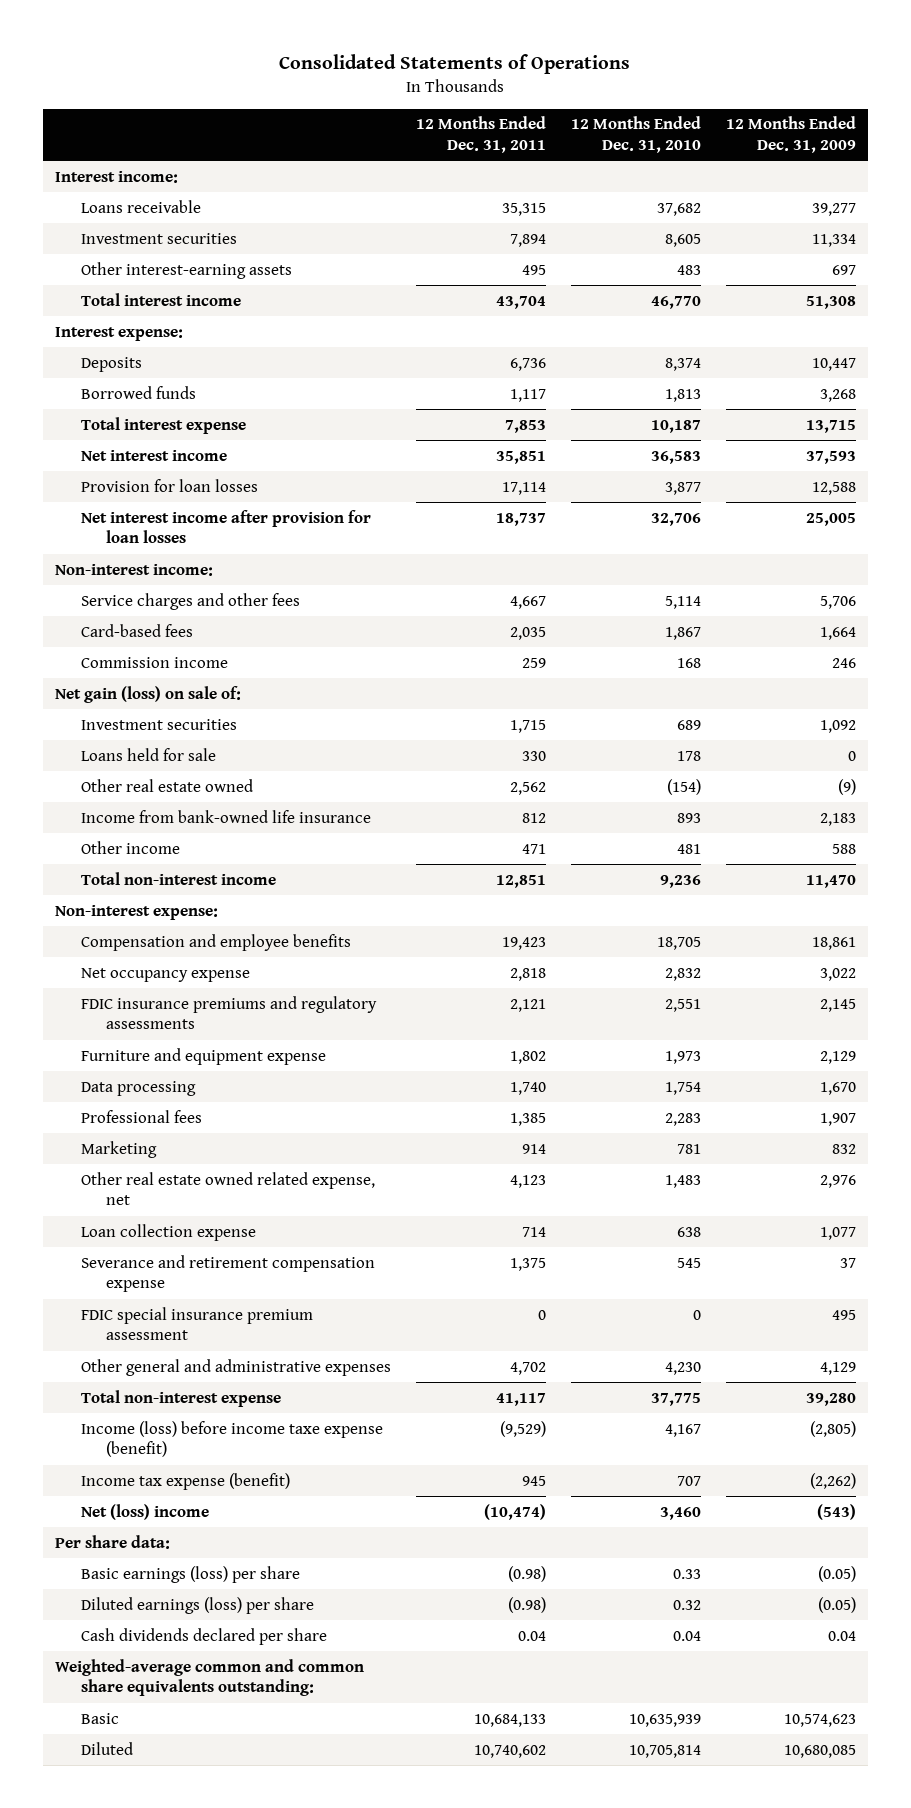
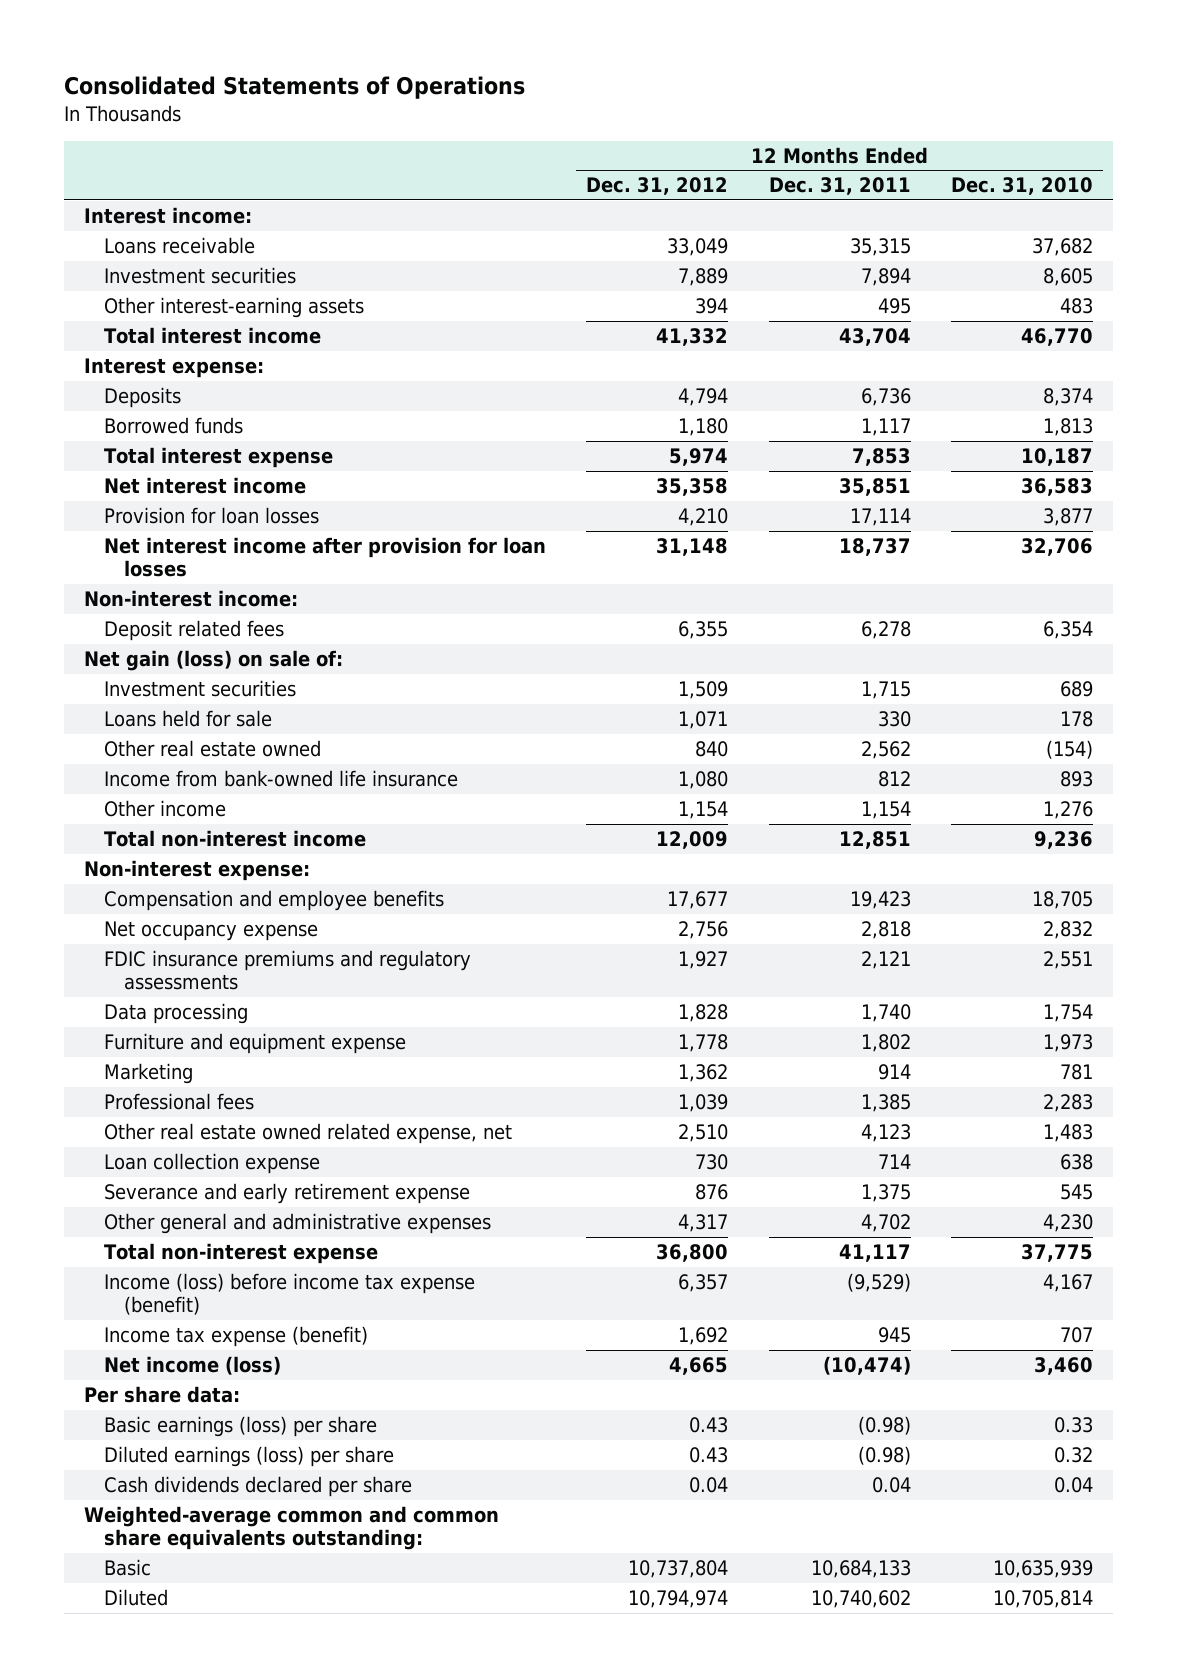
[725,116,856,154] 12 Months Ended Dec. 31, 2009 -> none
none -> [586,177,729,196] Dec. 31, 2012
[80,592,300,610] Service charges and other fees -> none
[80,623,193,637] Card-based fees -> none
[80,656,228,668] Commission income -> none
none -> [104,619,285,641] Deposit related fees
[521,843,546,854] 471 -> [860,800,911,819] 1,154
[676,843,701,854] 481 -> [1042,800,1093,819] 1,276
[80,1047,326,1065] Furniture and equipment expense -> [104,1032,407,1054] Furniture and equipment expense
[80,1109,202,1123] Professional fees -> [104,1092,255,1110] Professional fees
[80,1306,313,1341] FDIC special insurance premium assessment -> none
[80,1254,375,1293] Severance and retirement compensation expense -> [104,1182,471,1204] Severance and early retirement expense
[80,1420,383,1458] Income (loss) before income taxe expense (benefit) -> [104,1272,476,1316] Income (loss) before income tax expense (benefit)
[80,1503,209,1520] Net (loss) income -> [104,1355,282,1375] Net income (loss)

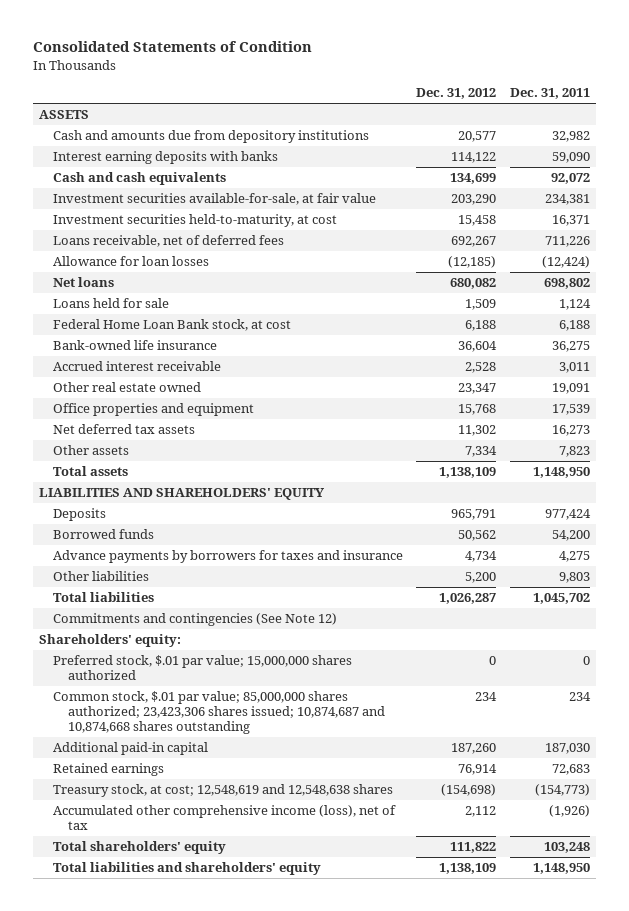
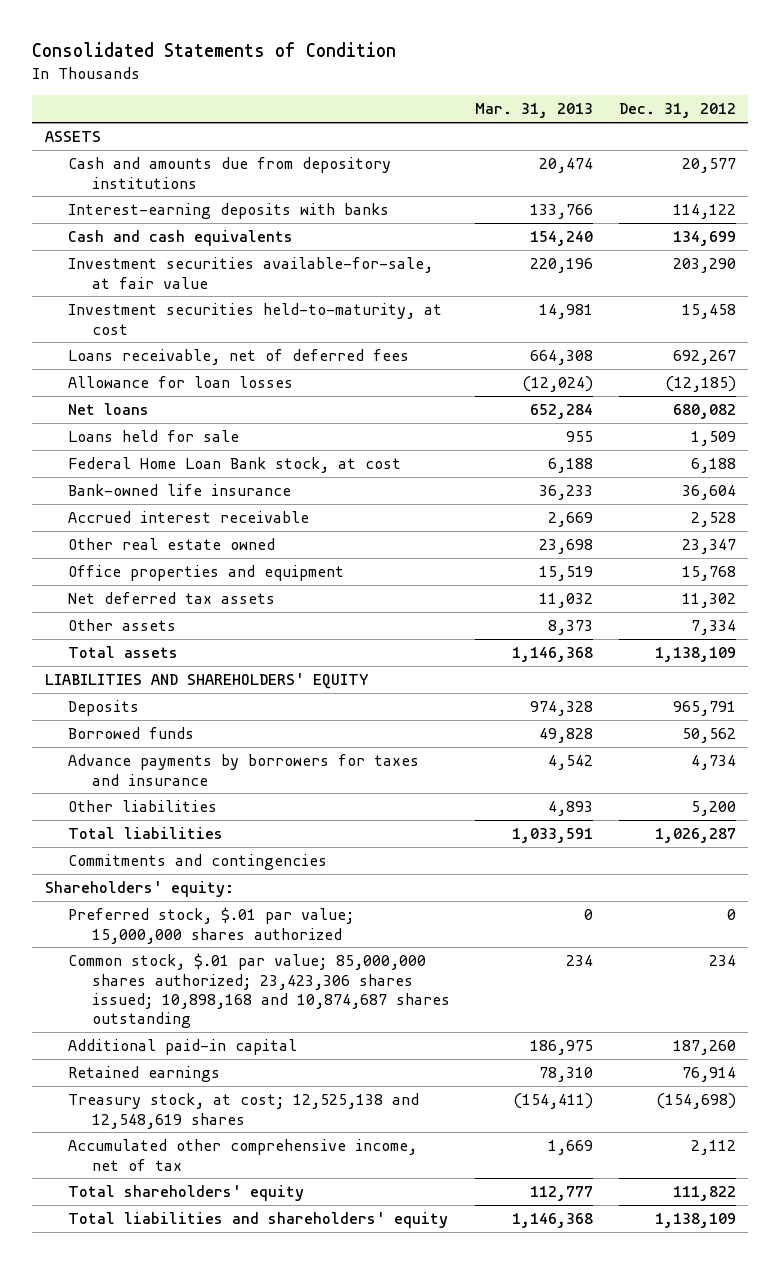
[509,88,590,100] Dec. 31, 2011 -> none
none -> [475,103,594,119] Mar. 31, 2013
[53,151,279,165] Interest earning deposits with banks -> [68,203,390,220] Interest-earning deposits with banks
[53,613,338,627] Commitments and contingencies (See Note 12) -> [68,854,328,871] Commitments and contingencies
[53,691,385,734] Common stock, $.01 par value; 85,000,000 shares authorized; 23,423,306 shares issued; 10,874,687 and 10,874,668 shares outstanding -> [68,953,450,1029] Common stock, $.01 par value; 85,000,000 shares authorized; 23,423,306 shares issued; 10,898,168 and 10,874,687 shares outstanding
[53,784,394,798] Treasury stock, at cost; 12,548,619 and 12,548,638 shares -> [68,1093,420,1129] Treasury stock, at cost; 12,525,138 and 12,548,619 shares
[53,805,397,830] Accumulated other comprehensive income (loss), net of tax -> [68,1139,418,1171] Accumulated other comprehensive income, net of tax

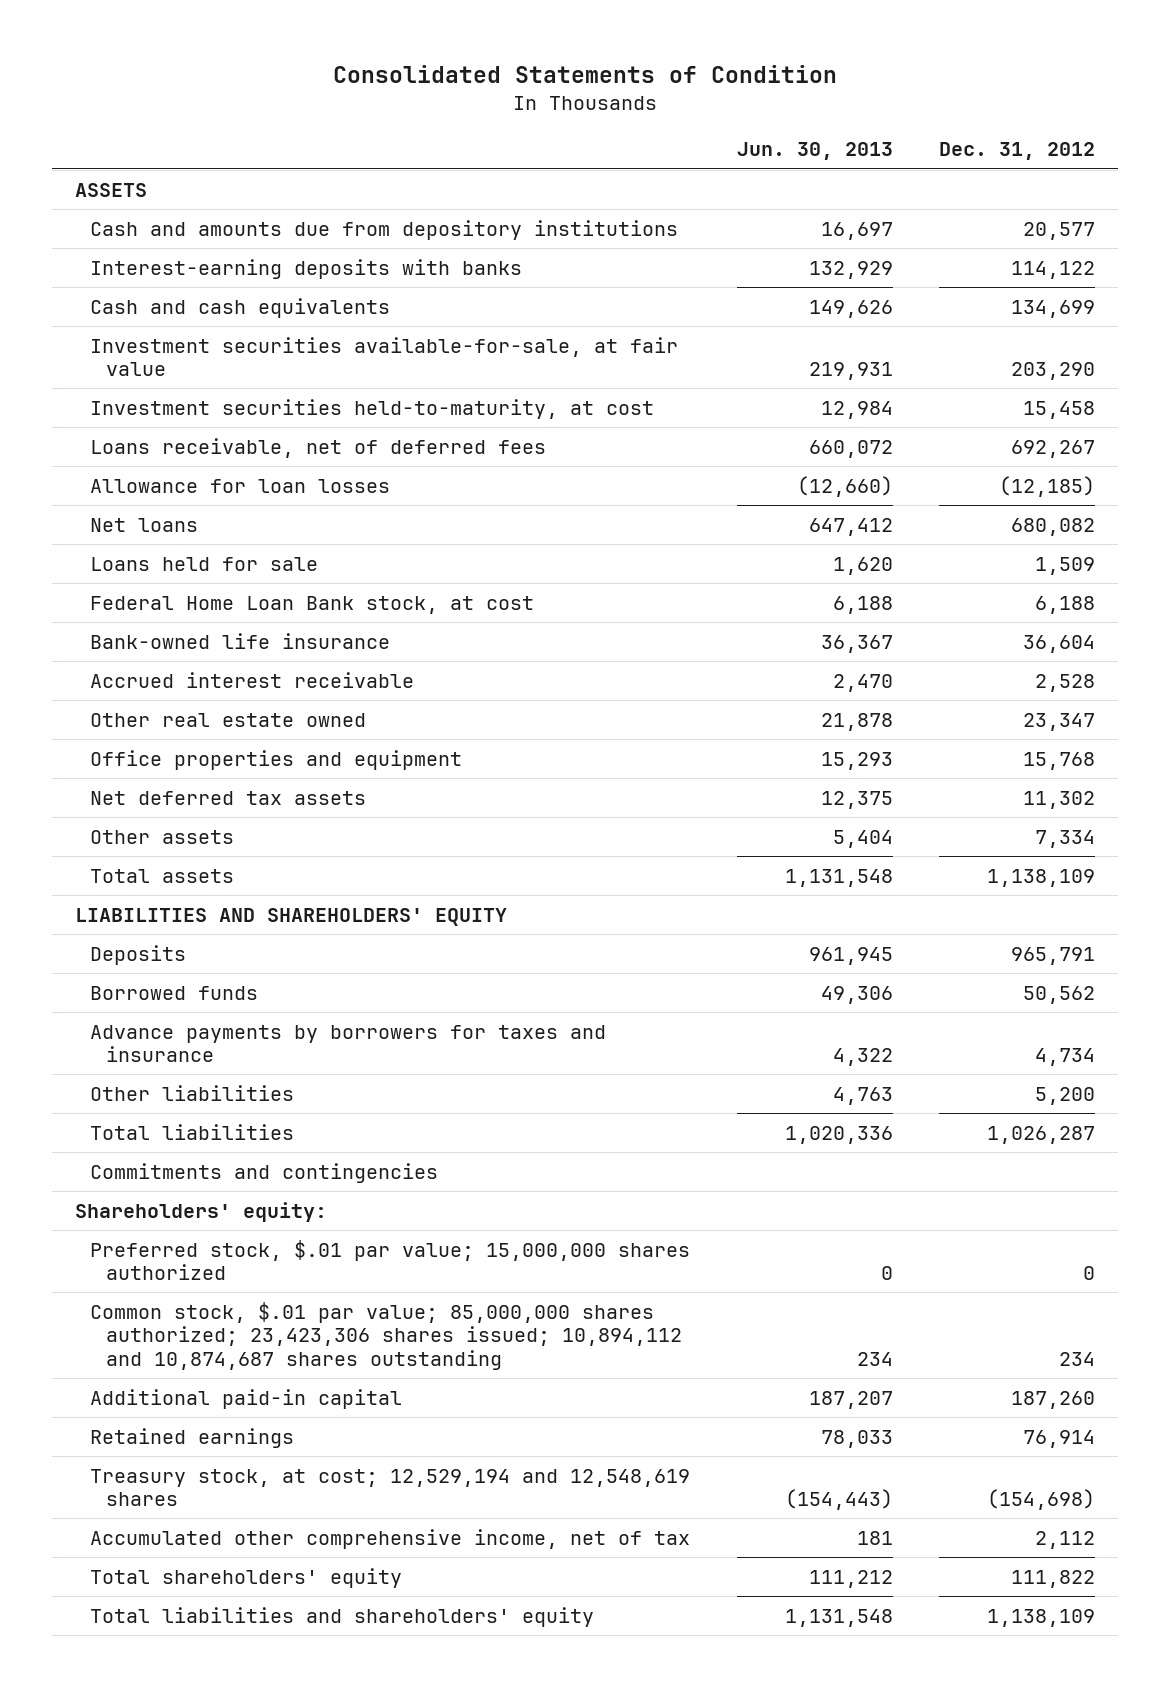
[475,103,594,119] Mar. 31, 2013 -> none
none -> [736,142,893,161] Jun. 30, 2013
[68,953,450,1029] Common stock, $.01 par value; 85,000,000 shares authorized; 23,423,306 shares issued; 10,898,168 and 10,874,687 shares outstanding -> [90,1301,682,1370] Common stock, $.01 par value; 85,000,000 shares authorized; 23,423,306 shares issued; 10,894,112 and 10,874,687 shares outstanding
[68,1093,420,1129] Treasury stock, at cost; 12,525,138 and 12,548,619 shares -> [90,1468,691,1507] Treasury stock, at cost; 12,529,194 and 12,548,619 shares

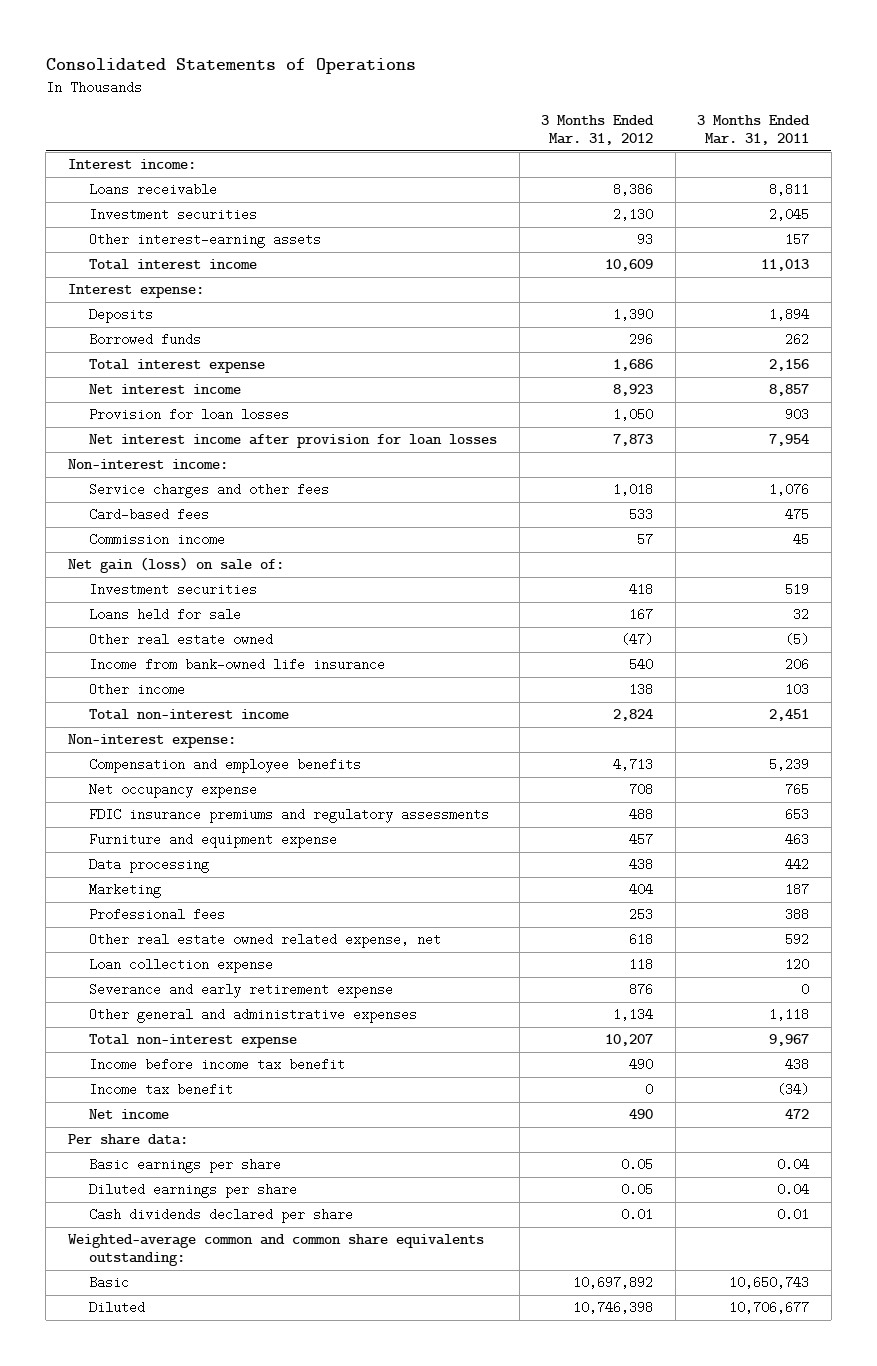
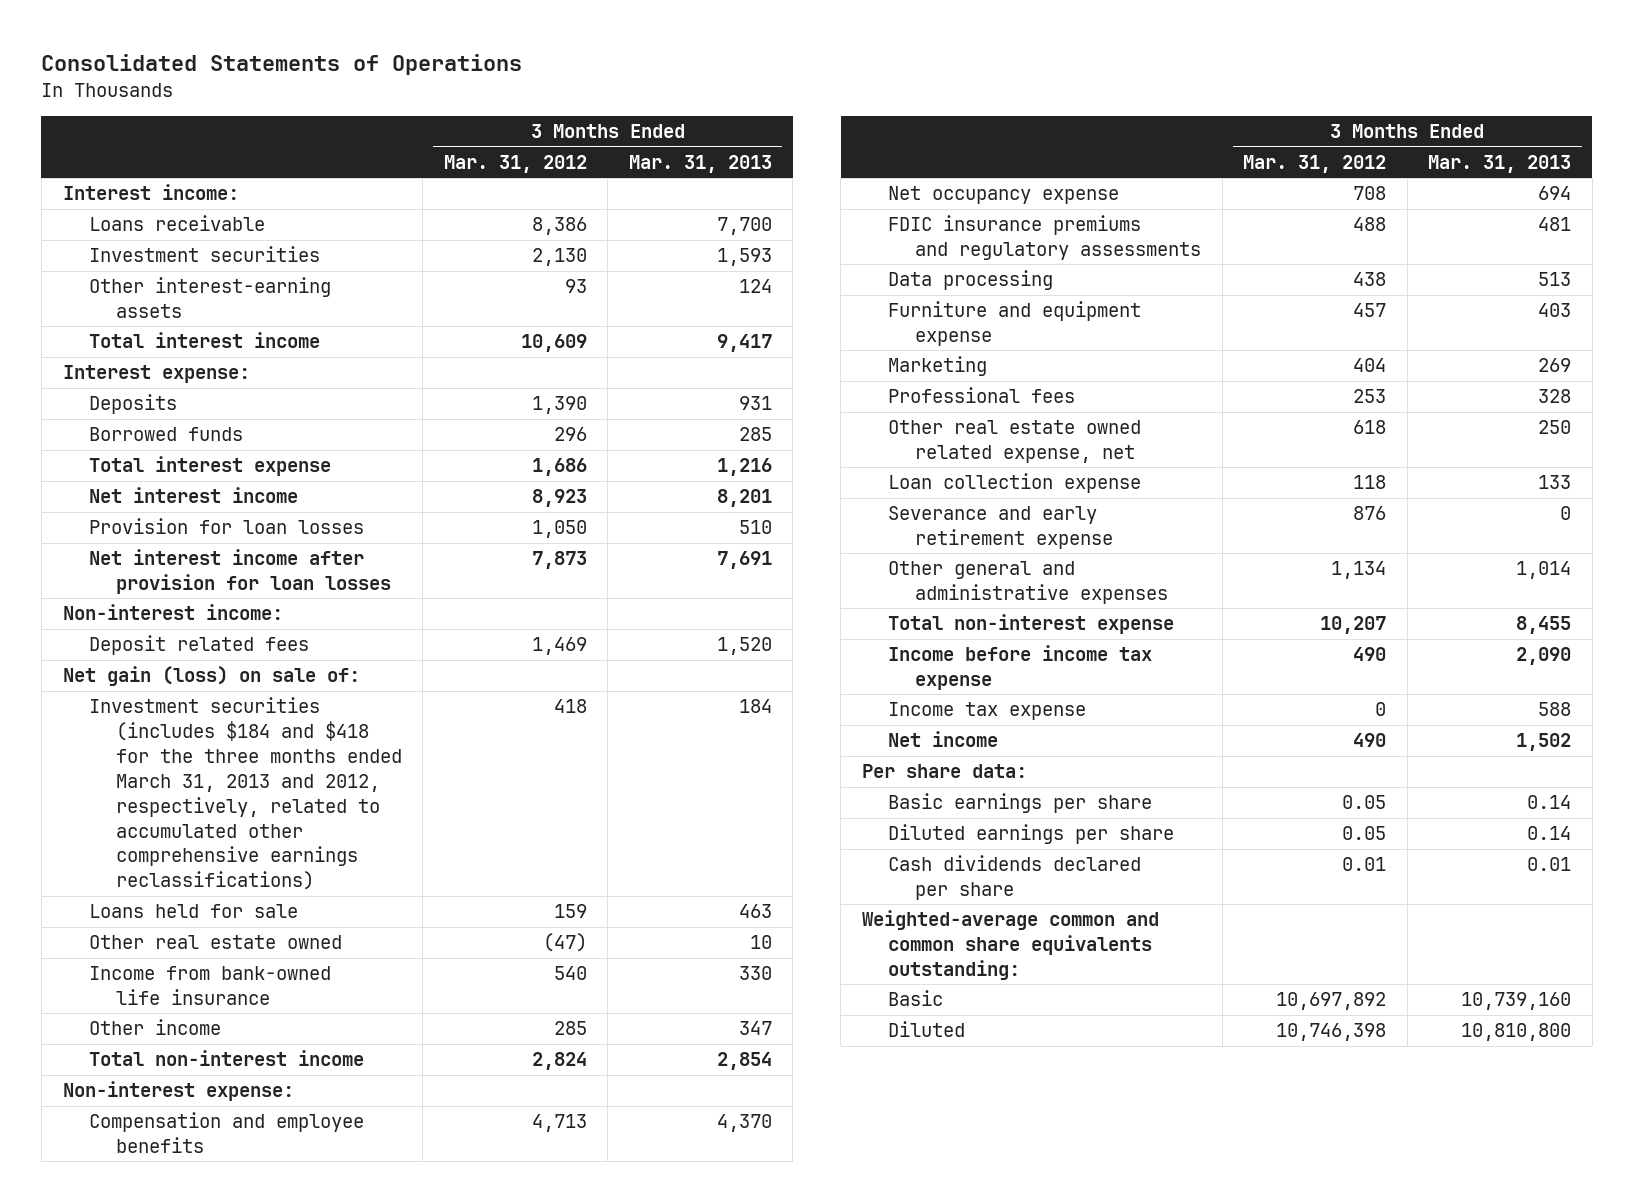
[697,114,811,146] 3 Months Ended Mar. 31, 2011 -> none
none -> [628,154,772,173] Mar. 31, 2013
[89,483,330,499] Service charges and other fees -> none
[89,508,210,522] Card-based fees -> none
[89,533,226,547] Commission income -> none
none -> [89,635,310,656] Deposit related fees
[89,583,258,597] Investment securities -> [89,697,402,891] Investment securities (includes $184 and $418 for the three months ended March 31, 2013 and 2012, respectively, related to accumulated other comprehensive earnings reclassifications)
[629,608,654,622] 167 -> [553,904,587,919] 159
[629,683,654,697] 138 -> [553,1021,587,1036] 285
[89,833,338,849] Furniture and equipment expense -> [888,301,1142,347] Furniture and equipment expense
[89,1058,346,1072] Income before income tax benefit -> [888,645,1153,691] Income before income tax expense
[89,1083,234,1097] Income tax benefit -> [888,702,1087,721] Income tax expense

